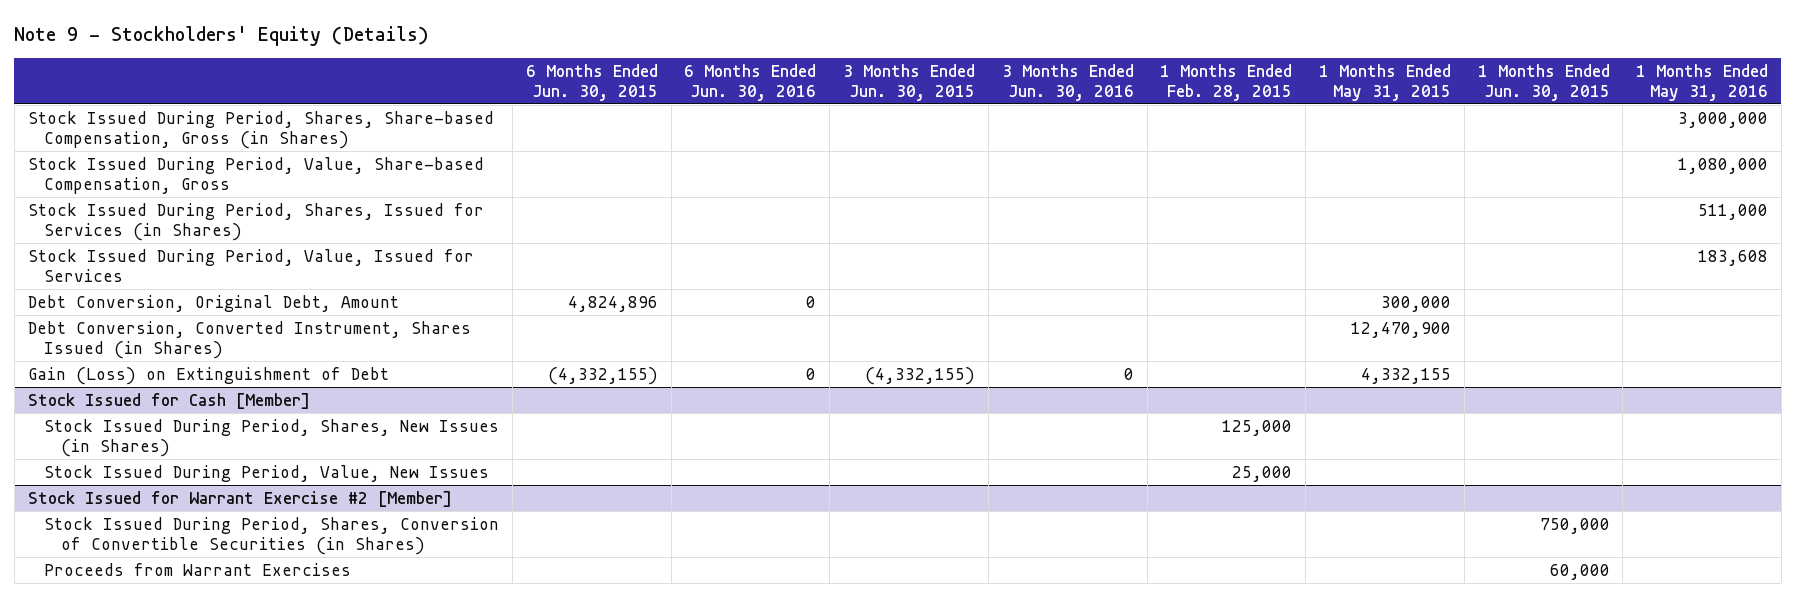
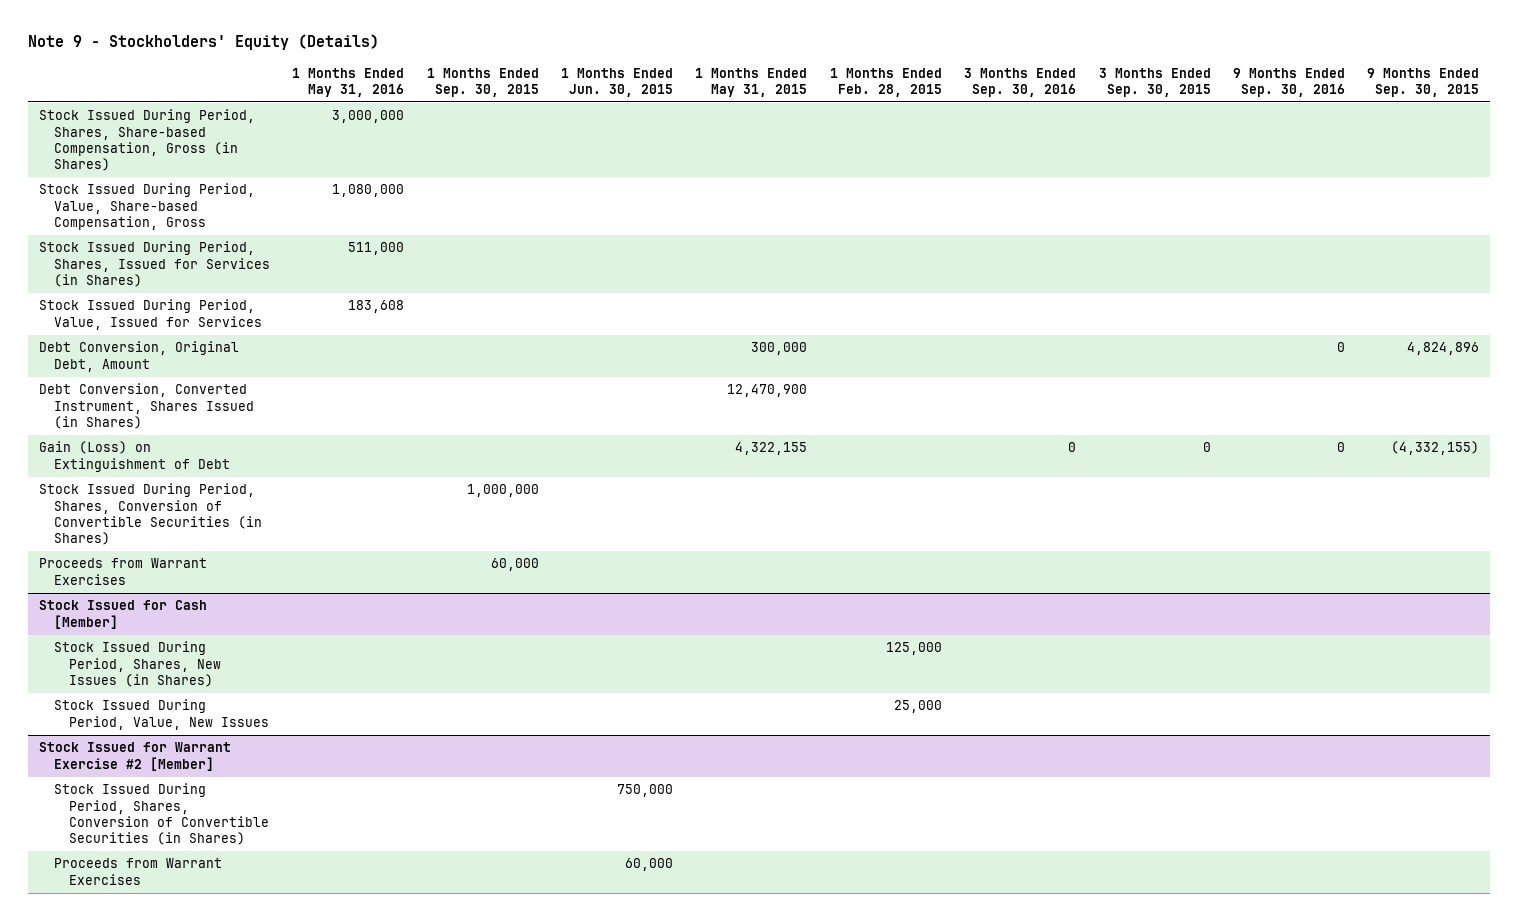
[525,63,658,101] 6 Months Ended Jun. 30, 2015 -> none
[684,63,817,101] 6 Months Ended Jun. 30, 2016 -> none
[843,63,976,101] 3 Months Ended Jun. 30, 2015 -> none
[1001,63,1134,101] 3 Months Ended Jun. 30, 2016 -> none
none -> [426,67,539,97] 1 Months Ended Sep. 30, 2015
none -> [964,67,1077,97] 3 Months Ended Sep. 30, 2016
none -> [1098,67,1211,97] 3 Months Ended Sep. 30, 2015
none -> [1232,67,1345,97] 9 Months Ended Sep. 30, 2016
none -> [1367,67,1480,97] 9 Months Ended Sep. 30, 2015
[1360,367,1451,384] 4,332,155 -> [735,442,808,456] 4,322,155
none -> [38,483,263,546] Stock Issued During Period, Shares, Conversion of Convertible Securities (in Shares)
none -> [38,558,207,585] Proceeds from Warrant Exercises

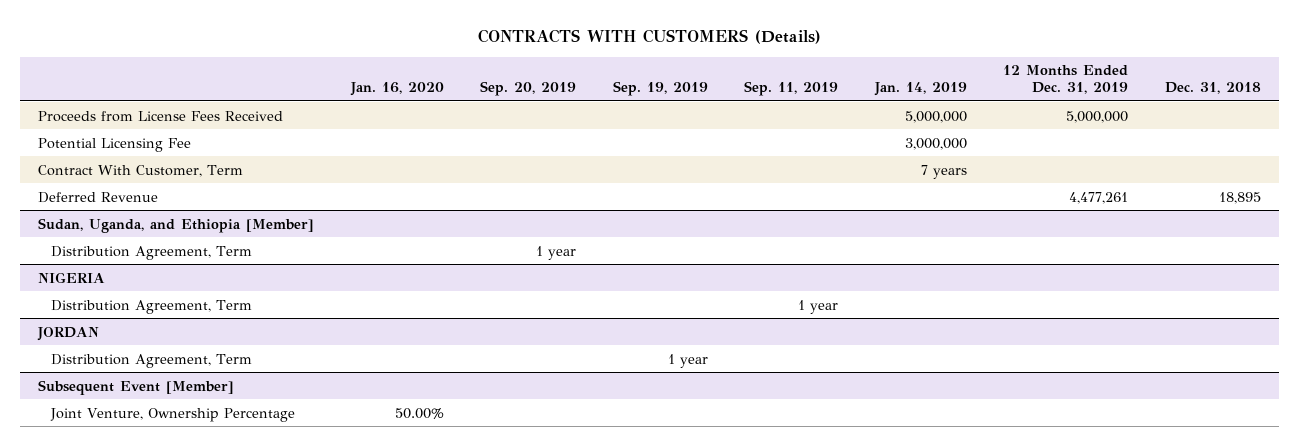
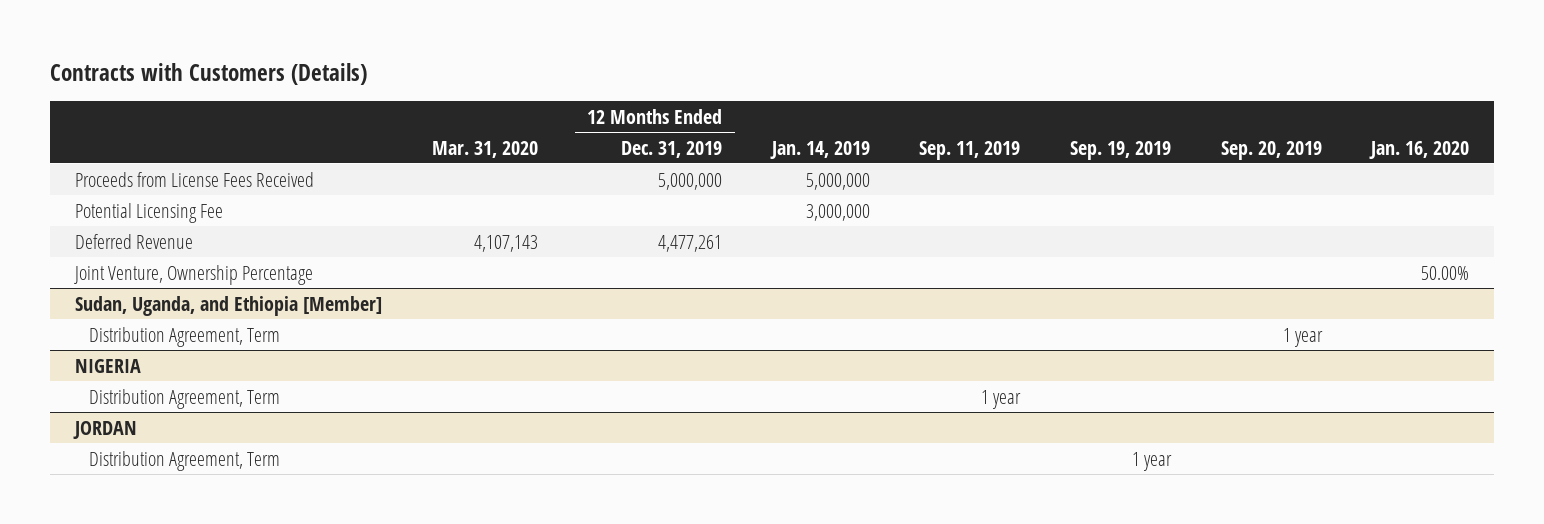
[477,29,821,45] CONTRACTS WITH CUSTOMERS (Details) -> [50,63,368,86] Contracts with Customers (Details)
[1165,82,1262,95] Dec. 31, 2018 -> none
none -> [431,140,538,158] Mar. 31, 2020
[37,164,243,177] Contract With Customer, Term -> none
none -> [73,264,313,285] Joint Venture, Ownership Percentage
[37,379,234,395] Subsequent Event [Member] -> none
[49,407,295,422] Joint Venture, Ownership Percentage -> none

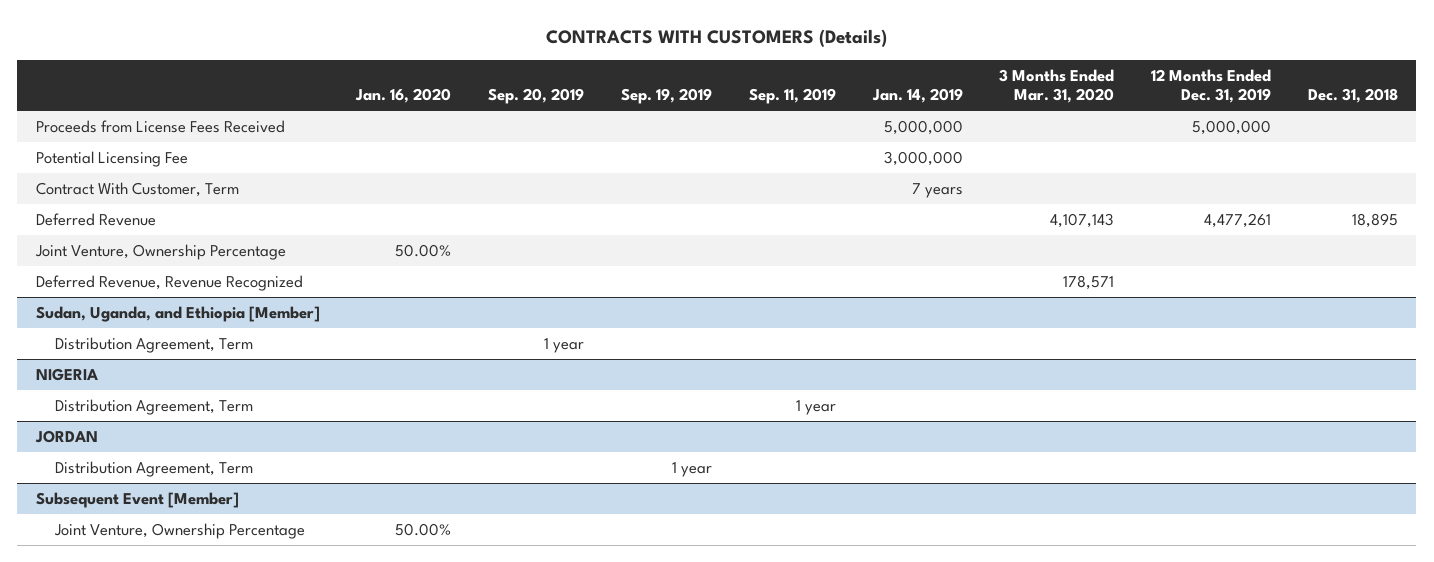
[50,63,368,86] Contracts with Customers (Details) -> [545,28,887,47] CONTRACTS WITH CUSTOMERS (Details)
[431,140,538,158] Mar. 31, 2020 -> none
none -> [999,68,1115,103] 3 Months Ended Mar. 31, 2020
none -> [1308,87,1399,103] Dec. 31, 2018
none -> [35,182,239,198] Contract With Customer, Term
none -> [35,275,303,292] Deferred Revenue, Revenue Recognized
none -> [35,492,239,509] Subsequent Event [Member]
none -> [54,523,306,540] Joint Venture, Ownership Percentage

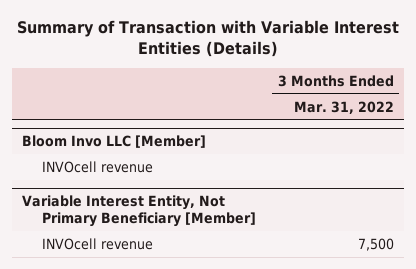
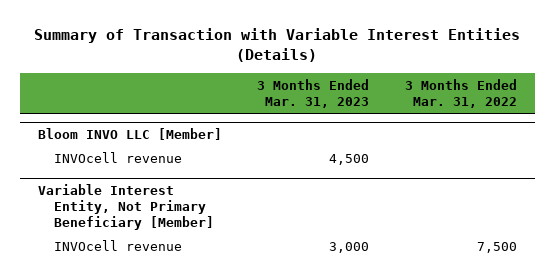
none -> [257,78,370,108] 3 Months Ended Mar. 31, 2023
[22,135,207,149] Bloom Invo LLC [Member] -> [37,127,222,140] Bloom INVO LLC [Member]

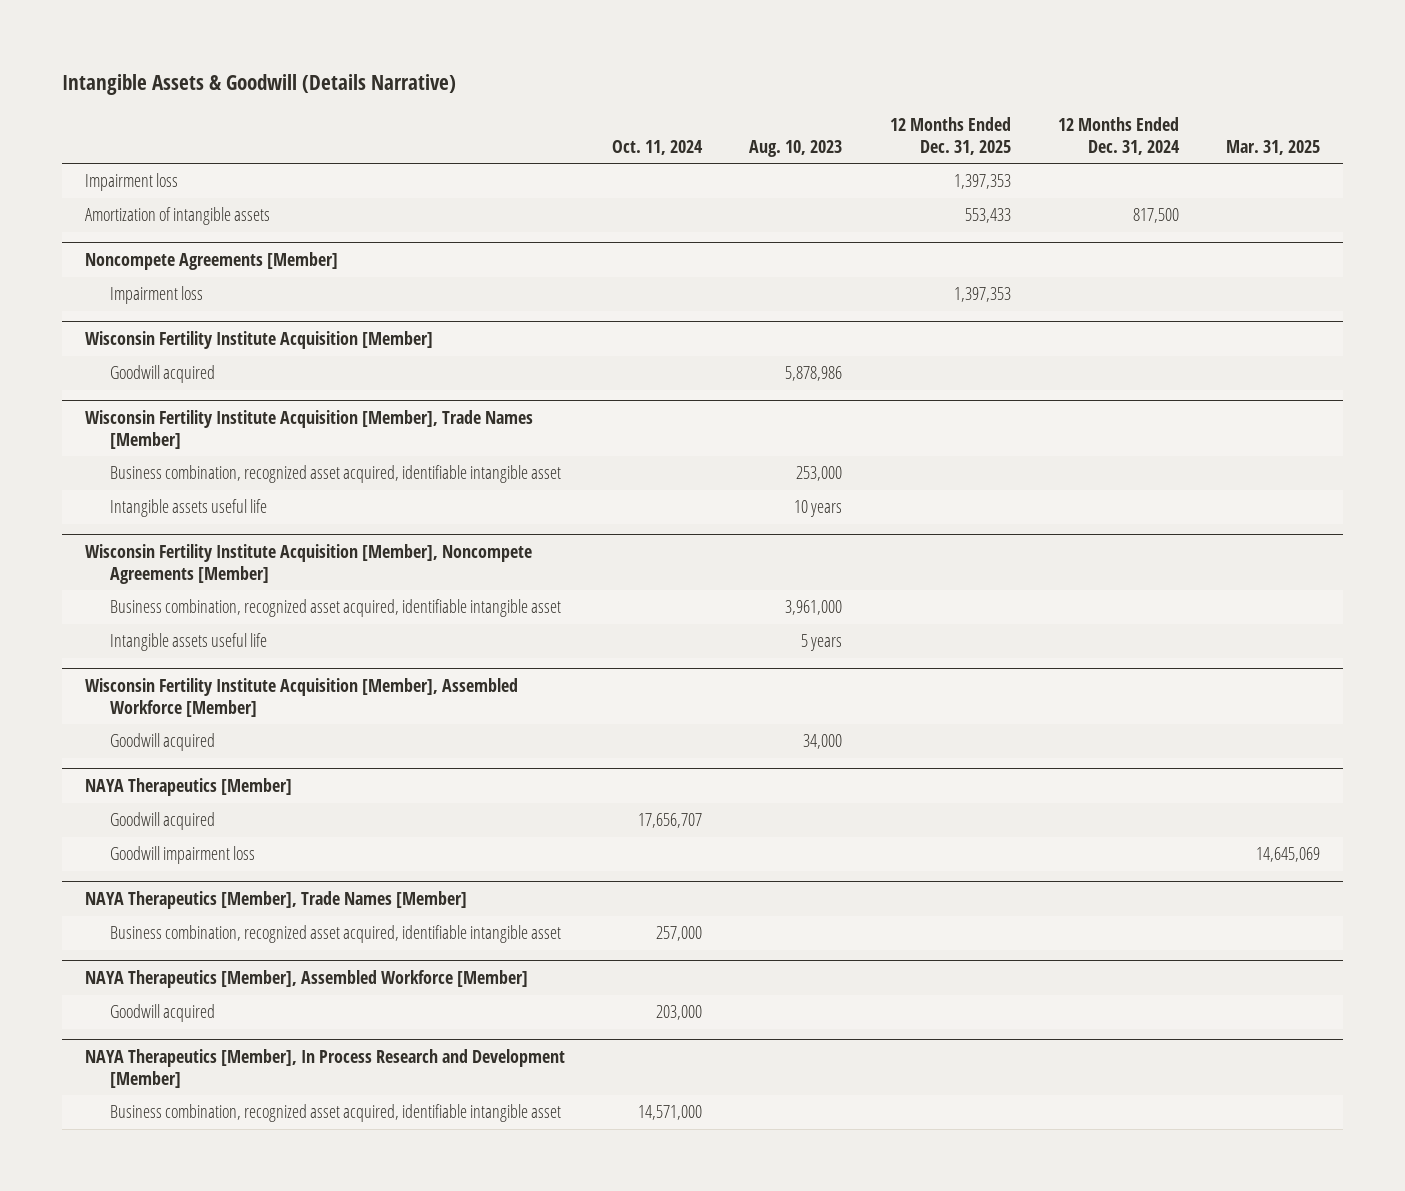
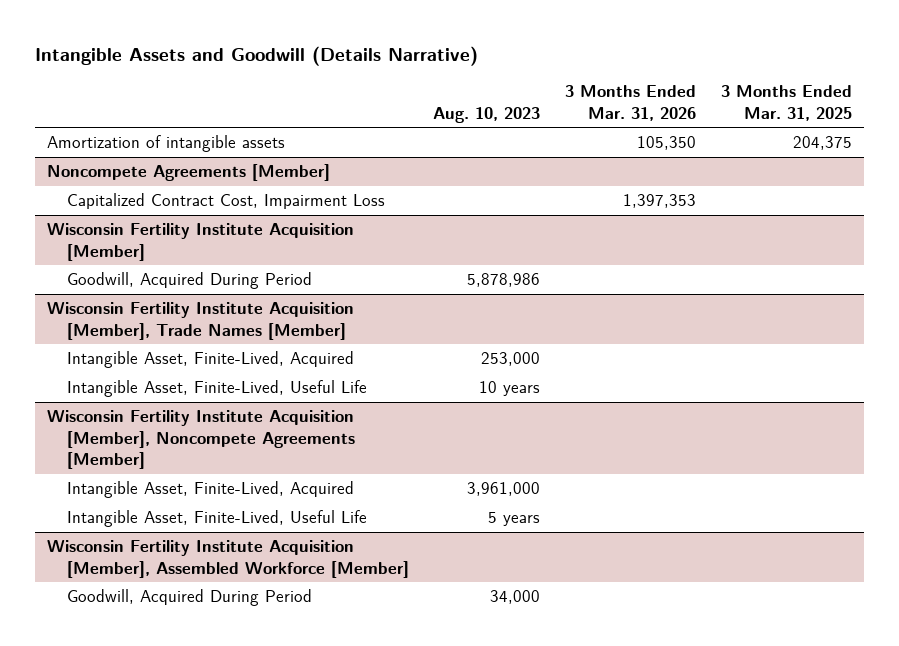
[61,73,456,95] Intangible Assets & Goodwill (Details Narrative) -> [34,45,478,66] Intangible Assets and Goodwill (Details Narrative)
[612,139,704,155] Oct. 11, 2024 -> none
[889,117,1011,155] 12 Months Ended Dec. 31, 2025 -> none
[1057,117,1180,155] 12 Months Ended Dec. 31, 2024 -> none
[1225,139,1320,155] Mar. 31, 2025 -> none
none -> [564,85,696,121] 3 Months Ended Mar. 31, 2026
none -> [720,85,852,121] 3 Months Ended Mar. 31, 2025
[85,173,179,192] Impairment loss -> none
[110,286,204,305] Impairment loss -> [66,193,385,210] Capitalized Contract Cost, Impairment Loss
[110,365,216,384] Goodwill acquired -> [66,272,312,290] Goodwill, Acquired During Period
[110,465,562,484] Business combination, recognized asset acquired, identifiable intangible asset -> [66,351,354,369] Intangible Asset, Finite-Lived, Acquired
[110,499,268,518] Intangible assets useful life -> [66,380,367,398] Intangible Asset, Finite-Lived, Useful Life
[110,599,562,618] Business combination, recognized asset acquired, identifiable intangible asset -> [66,481,354,499] Intangible Asset, Finite-Lived, Acquired
[110,633,268,652] Intangible assets useful life -> [66,510,367,528] Intangible Asset, Finite-Lived, Useful Life
[85,778,293,797] NAYA Therapeutics [Member] -> none
[110,812,216,831] Goodwill acquired -> none
[110,846,256,865] Goodwill impairment loss -> none
[85,891,468,910] NAYA Therapeutics [Member], Trade Names [Member] -> none
[110,925,562,944] Business combination, recognized asset acquired, identifiable intangible asset -> none
[85,970,529,989] NAYA Therapeutics [Member], Assembled Workforce [Member] -> none
[110,1004,216,1023] Goodwill acquired -> none
[85,1049,566,1088] NAYA Therapeutics [Member], In Process Research and Development [Member] -> none
[110,1104,562,1123] Business combination, recognized asset acquired, identifiable intangible asset -> none
[110,733,216,752] Goodwill acquired -> [66,589,312,607] Goodwill, Acquired During Period

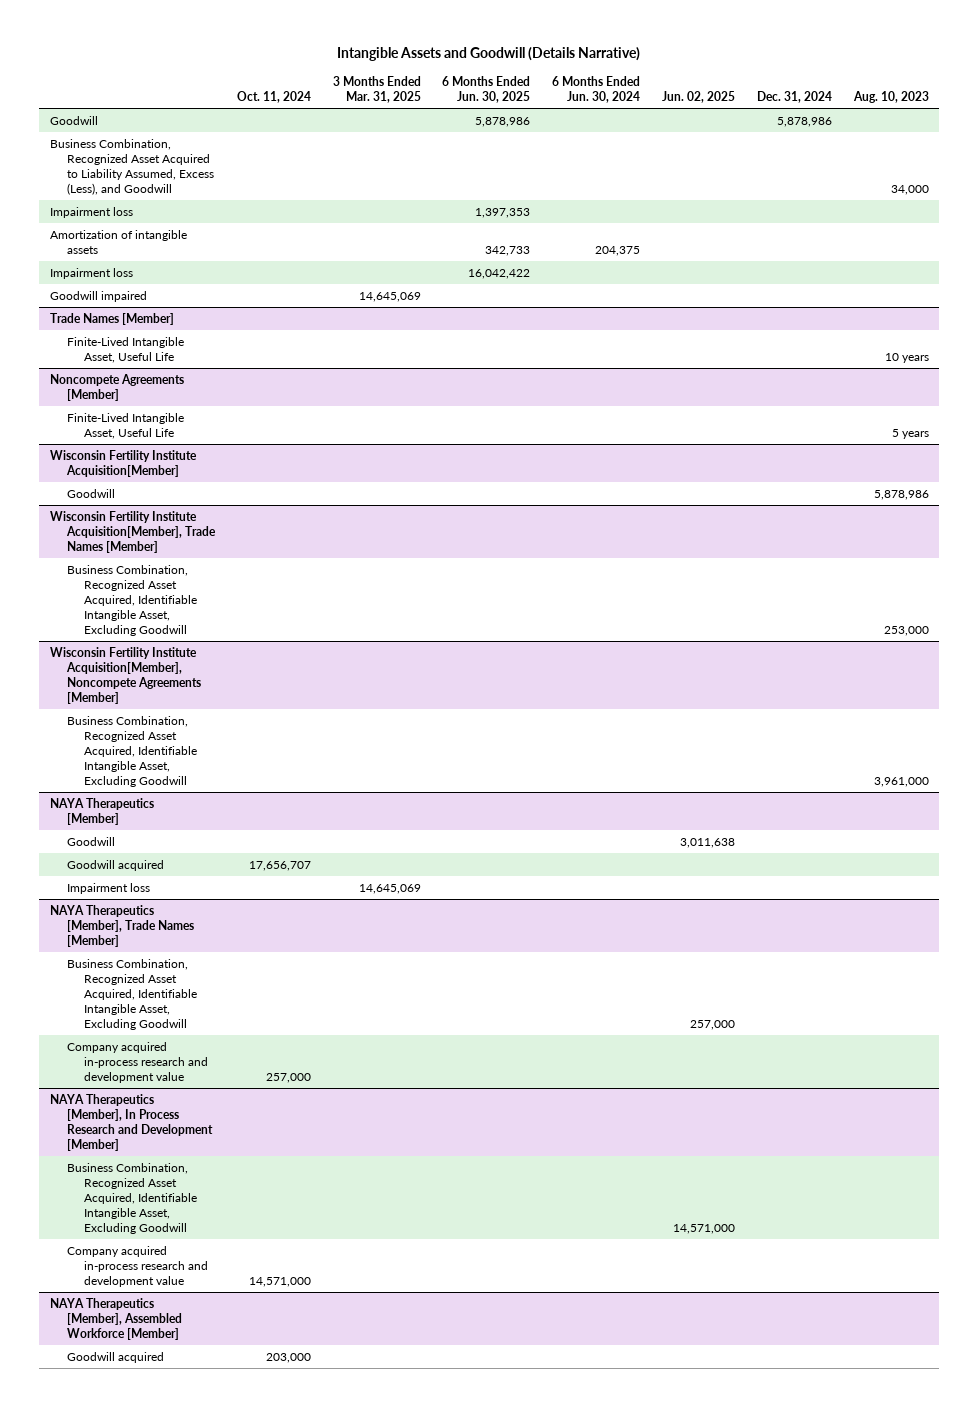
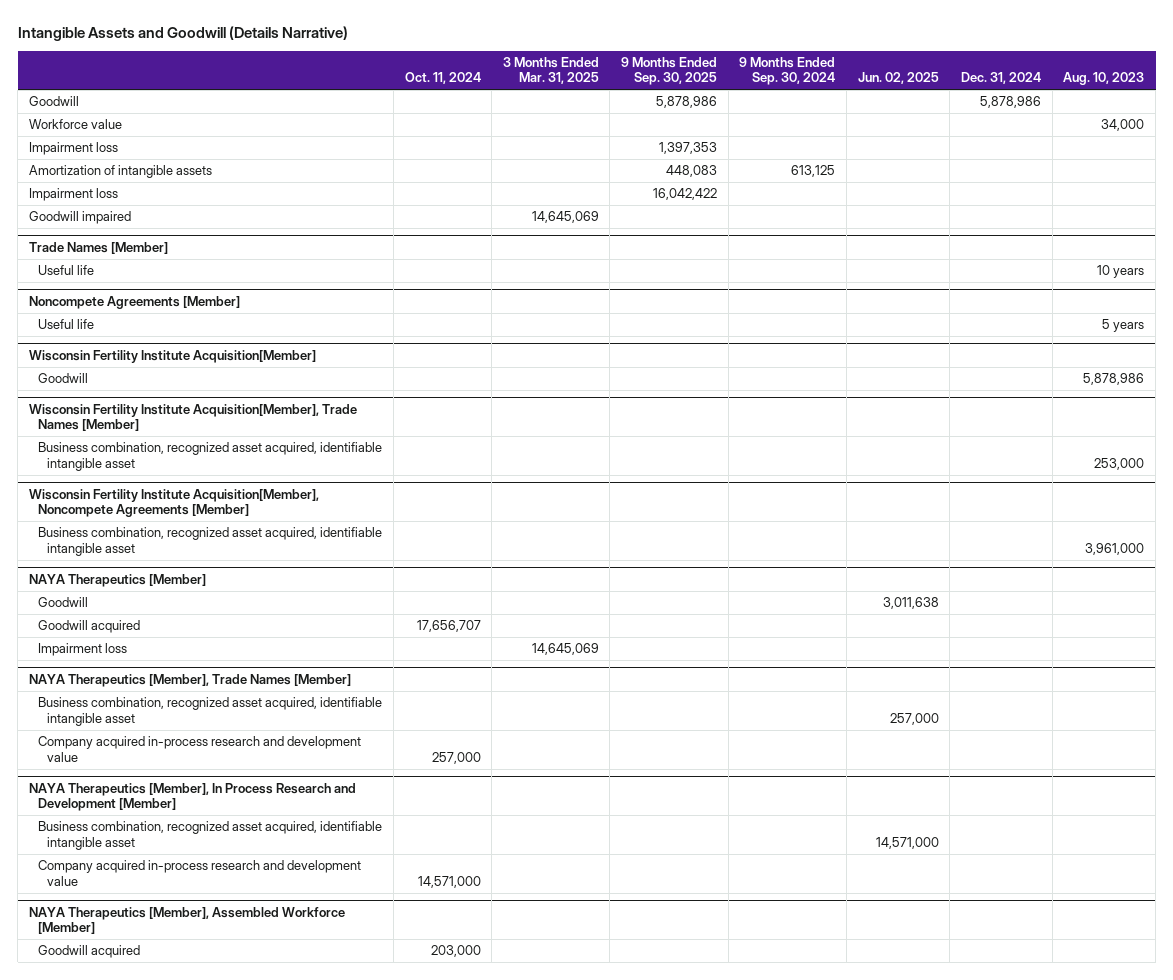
[442,75,531,103] 6 Months Ended Jun. 30, 2025 -> none
[552,75,641,103] 6 Months Ended Jun. 30, 2024 -> none
none -> [621,57,718,86] 9 Months Ended Sep. 30, 2025
none -> [739,57,836,86] 9 Months Ended Sep. 30, 2024
[49,139,214,195] Business Combination, Recognized Asset Acquired to Liability Assumed, Excess (Less), and Goodwill -> [28,119,122,130] Workforce value
[66,337,184,363] Finite-Lived Intangible Asset, Useful Life -> [38,265,95,276] Useful life
[66,413,184,439] Finite-Lived Intangible Asset, Useful Life -> [38,319,95,330] Useful life
[66,565,197,636] Business Combination, Recognized Asset Acquired, Identifiable Intangible Asset, Excluding Goodwill -> [38,442,383,471] Business combination, recognized asset acquired, identifiable intangible asset
[66,716,197,787] Business Combination, Recognized Asset Acquired, Identifiable Intangible Asset, Excluding Goodwill -> [38,527,383,556] Business combination, recognized asset acquired, identifiable intangible asset
[66,959,197,1030] Business Combination, Recognized Asset Acquired, Identifiable Intangible Asset, Excluding Goodwill -> [38,697,383,726] Business combination, recognized asset acquired, identifiable intangible asset
[66,1163,197,1234] Business Combination, Recognized Asset Acquired, Identifiable Intangible Asset, Excluding Goodwill -> [38,821,383,850] Business combination, recognized asset acquired, identifiable intangible asset

